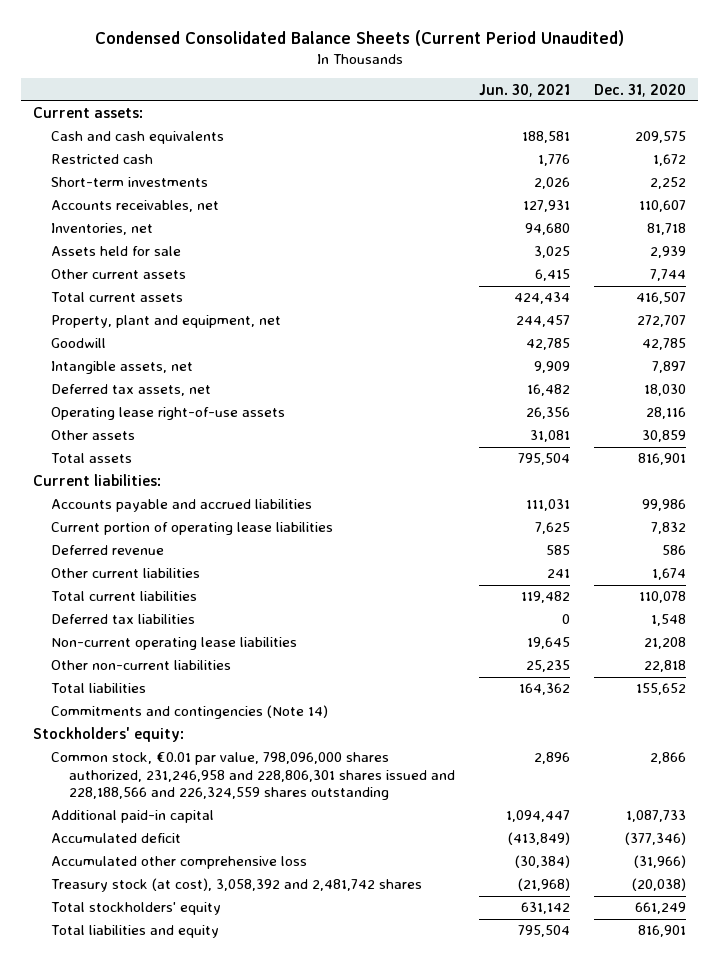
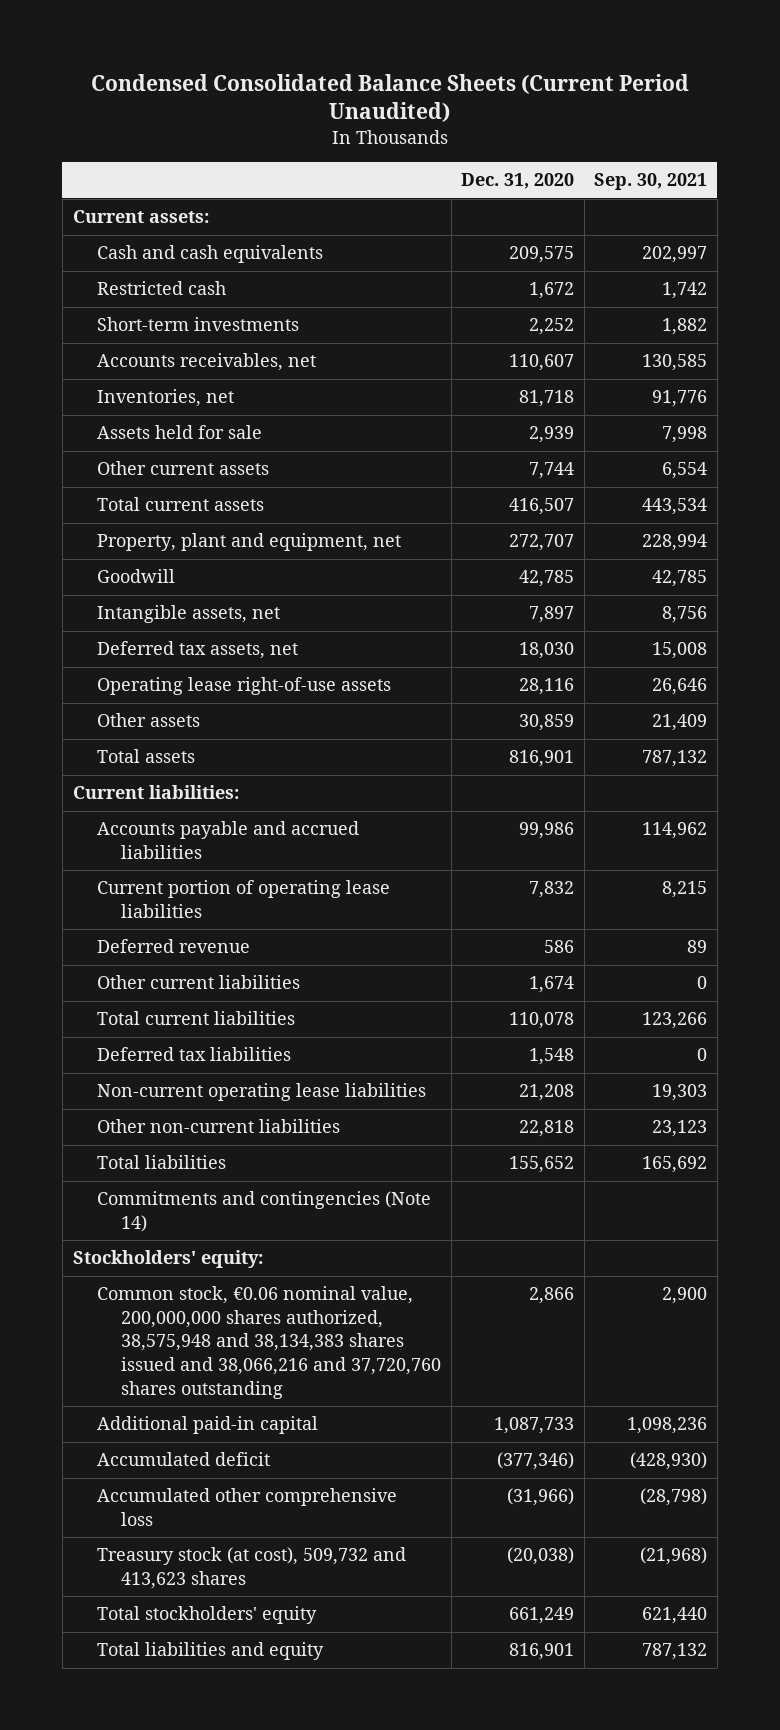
[479,83,571,97] Jun. 30, 2021 -> none
none -> [594,173,708,191] Sep. 30, 2021
[50,752,456,801] Common stock, €0.01 par value, 798,096,000 shares authorized, 231,246,958 and 228,806,301 shares issued and 228,188,566 and 226,324,559 shares outstanding -> [96,1286,442,1399] Common stock, €0.06 nominal value, 200,000,000 shares authorized, 38,575,948 and 38,134,383 shares issued and 38,066,216 and 37,720,760 shares outstanding
[50,878,422,893] Treasury stock (at cost), 3,058,392 and 2,481,742 shares -> [96,1547,406,1589] Treasury stock (at cost), 509,732 and 413,623 shares

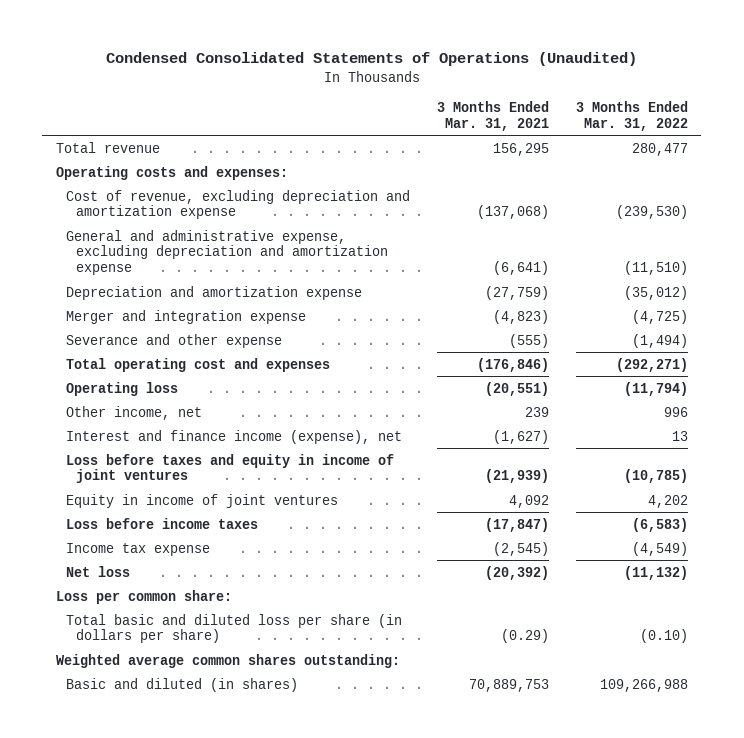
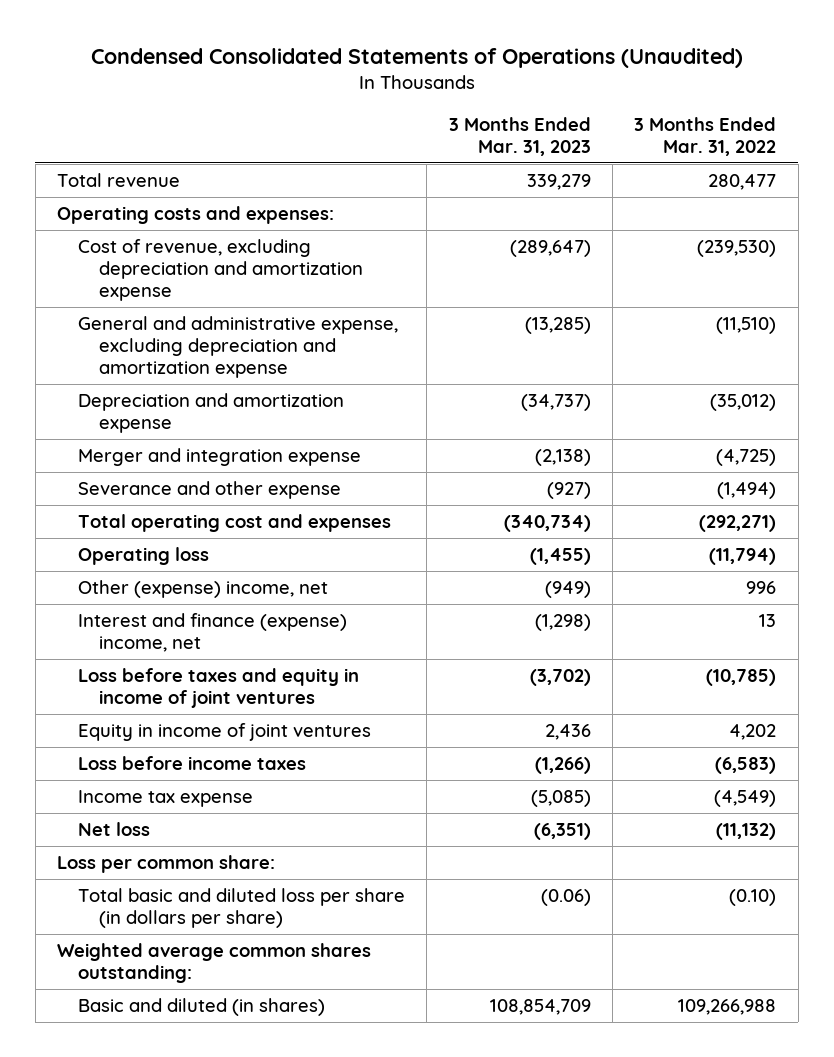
[436,100,549,131] 3 Months Ended Mar. 31, 2021 -> none
none -> [448,116,591,156] 3 Months Ended Mar. 31, 2023
[66,405,203,420] Other income, net -> [77,579,328,598] Other (expense) income, net
[66,429,403,444] Interest and finance income (expense), net -> [77,612,347,653] Interest and finance (expense) income, net

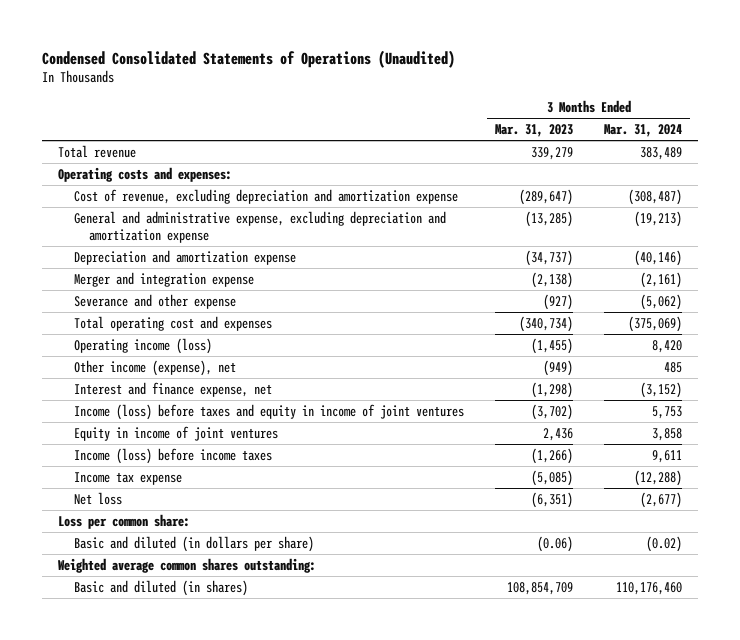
[634,116,777,156] 3 Months Ended Mar. 31, 2022 -> none
none -> [604,123,683,137] Mar. 31, 2024
[77,546,209,565] Operating loss -> [73,337,212,354] Operating income (loss)
[77,579,328,598] Other (expense) income, net -> [73,359,236,376] Other income (expense), net
[77,612,347,653] Interest and finance (expense) income, net -> [73,381,272,397] Interest and finance expense, net
[77,667,359,709] Loss before taxes and equity in income of joint ventures -> [73,403,464,420] Income (loss) before taxes and equity in income of joint ventures
[77,755,306,770] Loss before income taxes -> [73,447,272,464] Income (loss) before income taxes
[77,887,405,929] Total basic and diluted loss per share (in dollars per share) -> [73,535,314,552] Basic and diluted (in dollars per share)

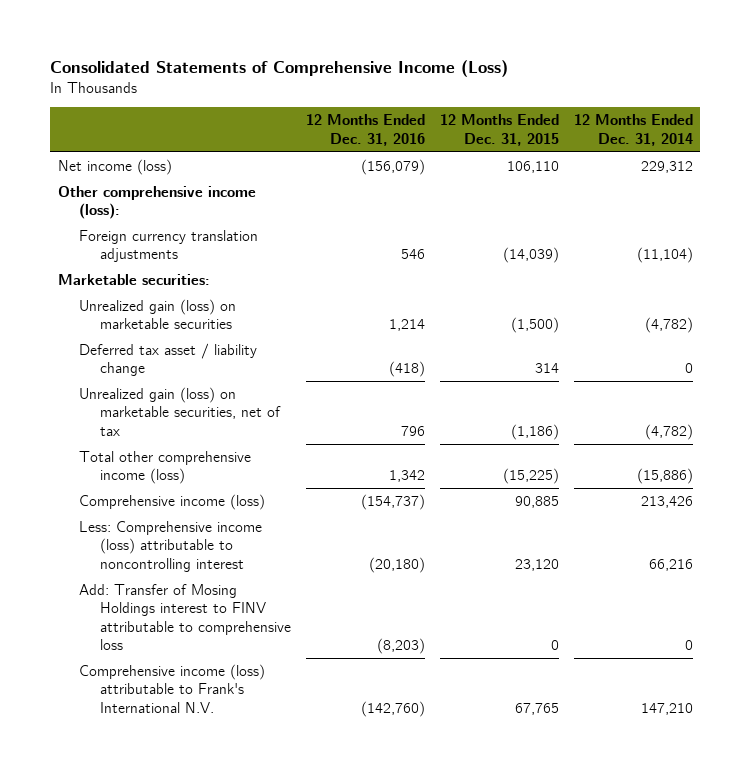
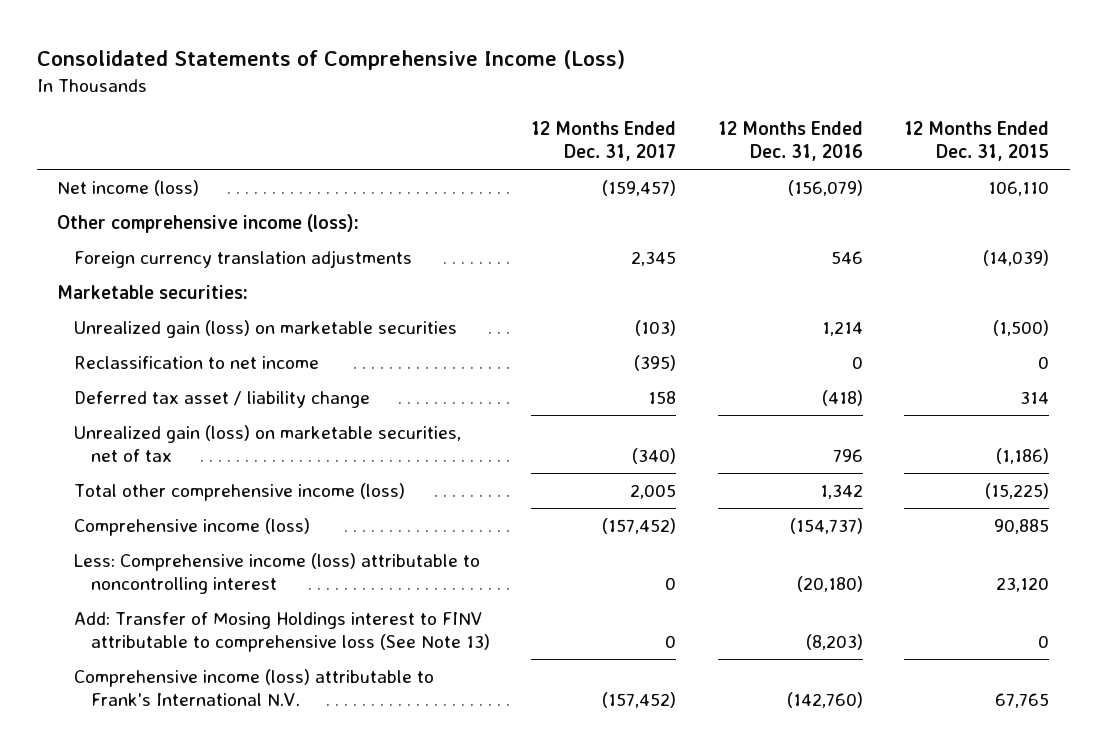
[573,114,693,146] 12 Months Ended Dec. 31, 2014 -> none
none -> [531,120,677,162] 12 Months Ended Dec. 31, 2017
none -> [74,355,320,369] Reclassification to net income
[78,584,291,650] Add: Transfer of Mosing Holdings interest to FINV attributable to comprehensive loss -> [74,611,490,653] Add: Transfer of Mosing Holdings interest to FINV attributable to comprehensive loss (See Note 13)

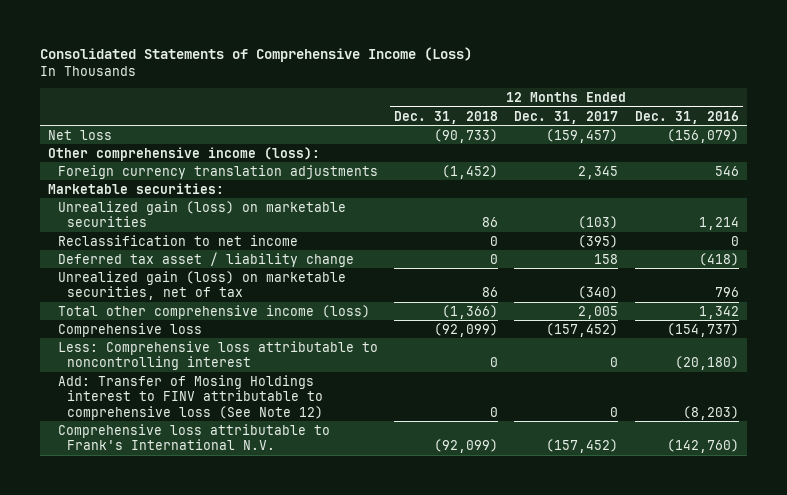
[903,120,1049,162] 12 Months Ended Dec. 31, 2015 -> none
none -> [393,110,498,124] Dec. 31, 2018
[57,179,200,196] Net income (loss) -> [48,129,113,140] Net loss
[74,517,311,536] Comprehensive income (loss) -> [57,322,202,337] Comprehensive loss
[74,552,481,595] Less: Comprehensive income (loss) attributable to noncontrolling interest -> [57,340,378,371] Less: Comprehensive loss attributable to noncontrolling interest
[74,611,490,653] Add: Transfer of Mosing Holdings interest to FINV attributable to comprehensive loss (See Note 13) -> [57,374,323,420] Add: Transfer of Mosing Holdings interest to FINV attributable to comprehensive loss (See Note 12)
[74,668,435,707] Comprehensive income (loss) attributable to Frank's International N.V. -> [57,423,330,451] Comprehensive loss attributable to Frank's International N.V.

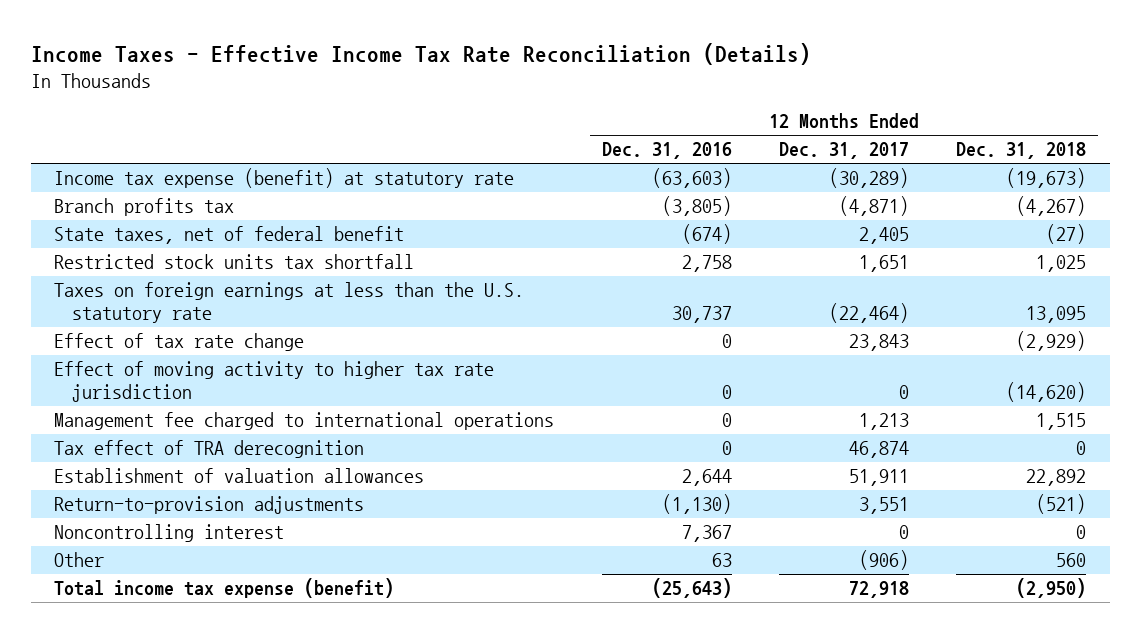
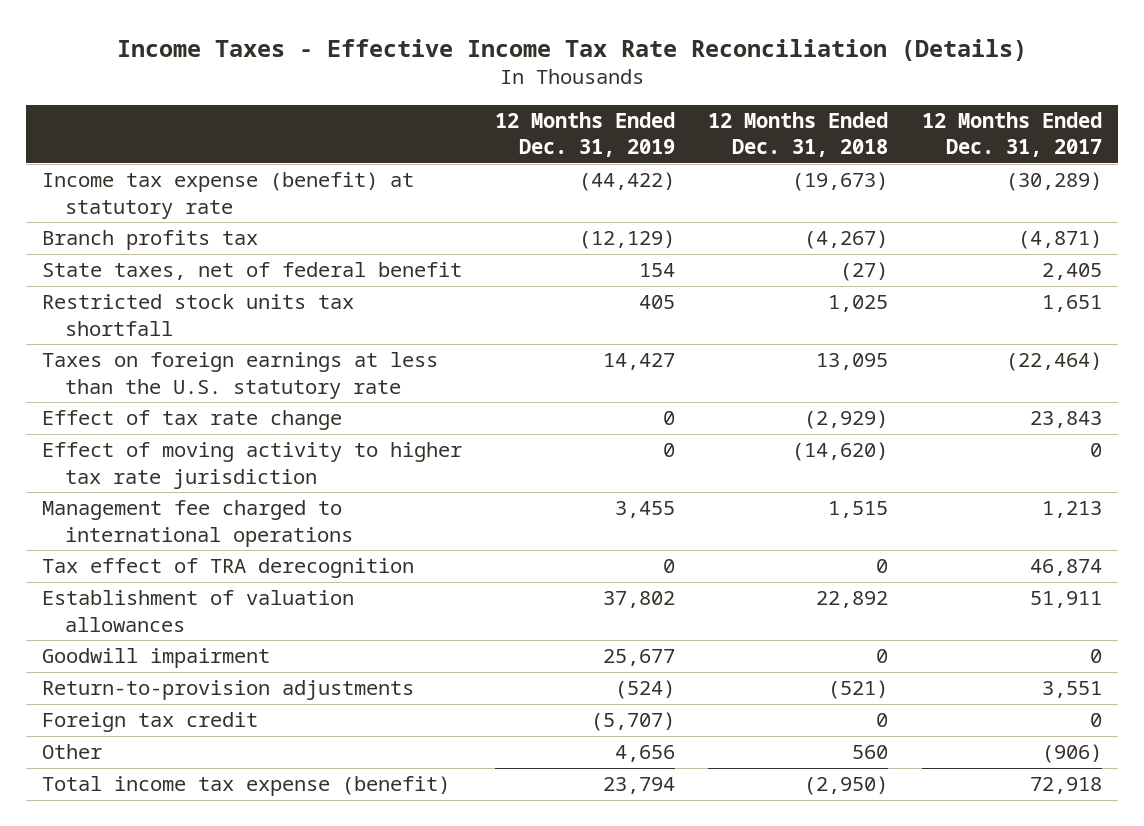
[601,142,732,160] Dec. 31, 2016 -> none
none -> [495,111,676,158] 12 Months Ended Dec. 31, 2019
none -> [42,648,271,669] Goodwill impairment
[54,524,285,543] Noncontrolling interest -> none
none -> [42,712,259,733] Foreign tax credit

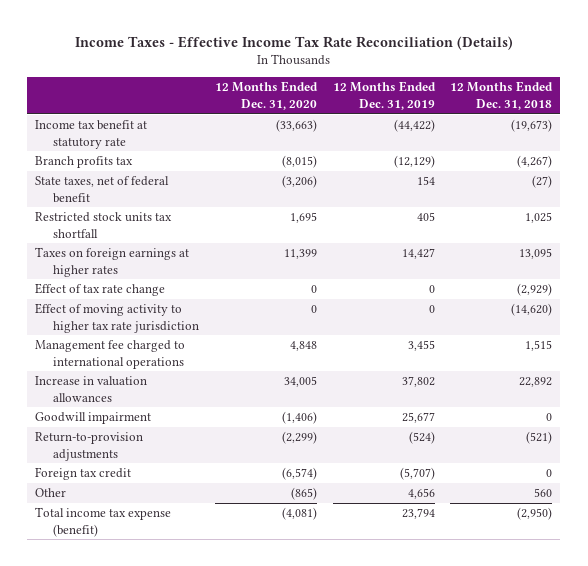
[921,111,1102,158] 12 Months Ended Dec. 31, 2017 -> none
none -> [214,81,318,110] 12 Months Ended Dec. 31, 2020
[42,172,415,219] Income tax expense (benefit) at statutory rate -> [35,120,148,149] Income tax benefit at statutory rate
[42,352,439,399] Taxes on foreign earnings at less than the U.S. statutory rate -> [35,247,190,277] Taxes on foreign earnings at higher rates
[42,558,415,579] Tax effect of TRA derecognition -> none
[42,590,355,632] Establishment of valuation allowances -> [35,376,148,402] Increase in valuation allowances

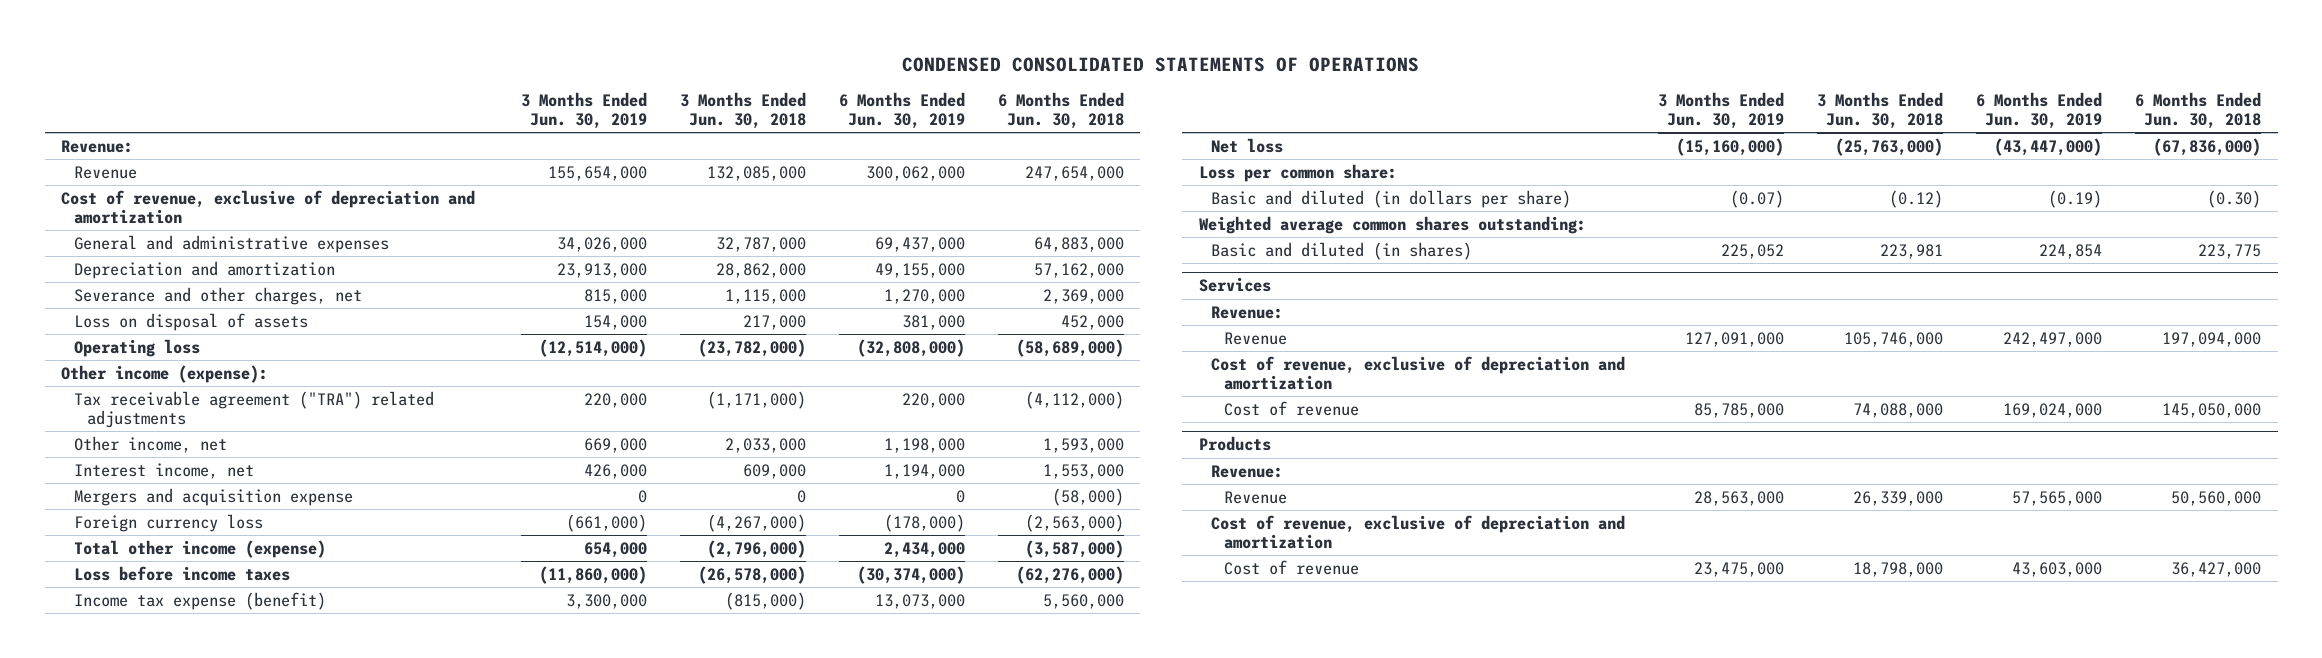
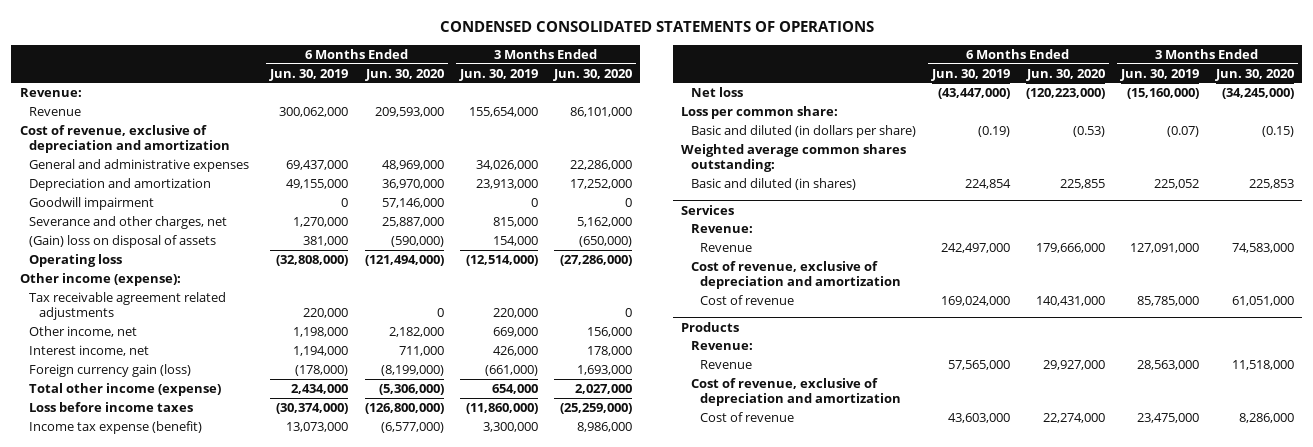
[679,92,806,130] 3 Months Ended Jun. 30, 2018 -> none
[997,92,1124,130] 6 Months Ended Jun. 30, 2018 -> none
none -> [364,68,444,81] Jun. 30, 2020
none -> [553,68,633,81] Jun. 30, 2020
none -> [29,197,155,211] Goodwill impairment
[73,312,308,331] Loss on disposal of assets -> [29,235,217,249] (Gain) loss on disposal of assets
[73,390,434,429] Tax receivable agreement ("TRA") related adjustments -> [29,292,227,321] Tax receivable agreement related adjustments
[73,487,353,506] Mergers and acquisition expense -> none
[73,513,263,532] Foreign currency loss -> [29,364,192,378] Foreign currency gain (loss)

